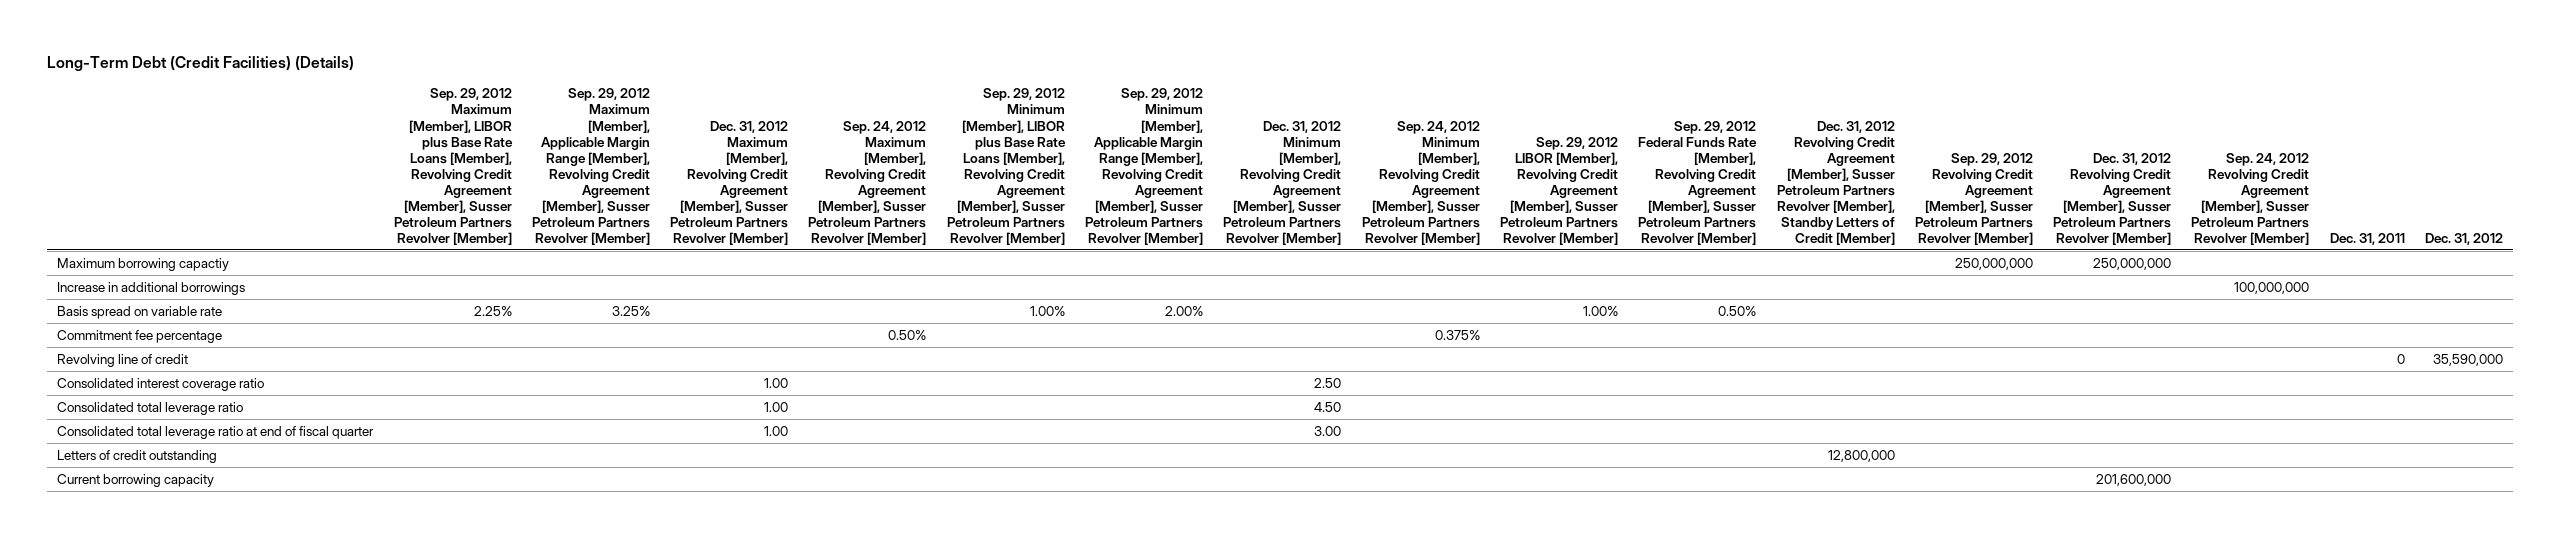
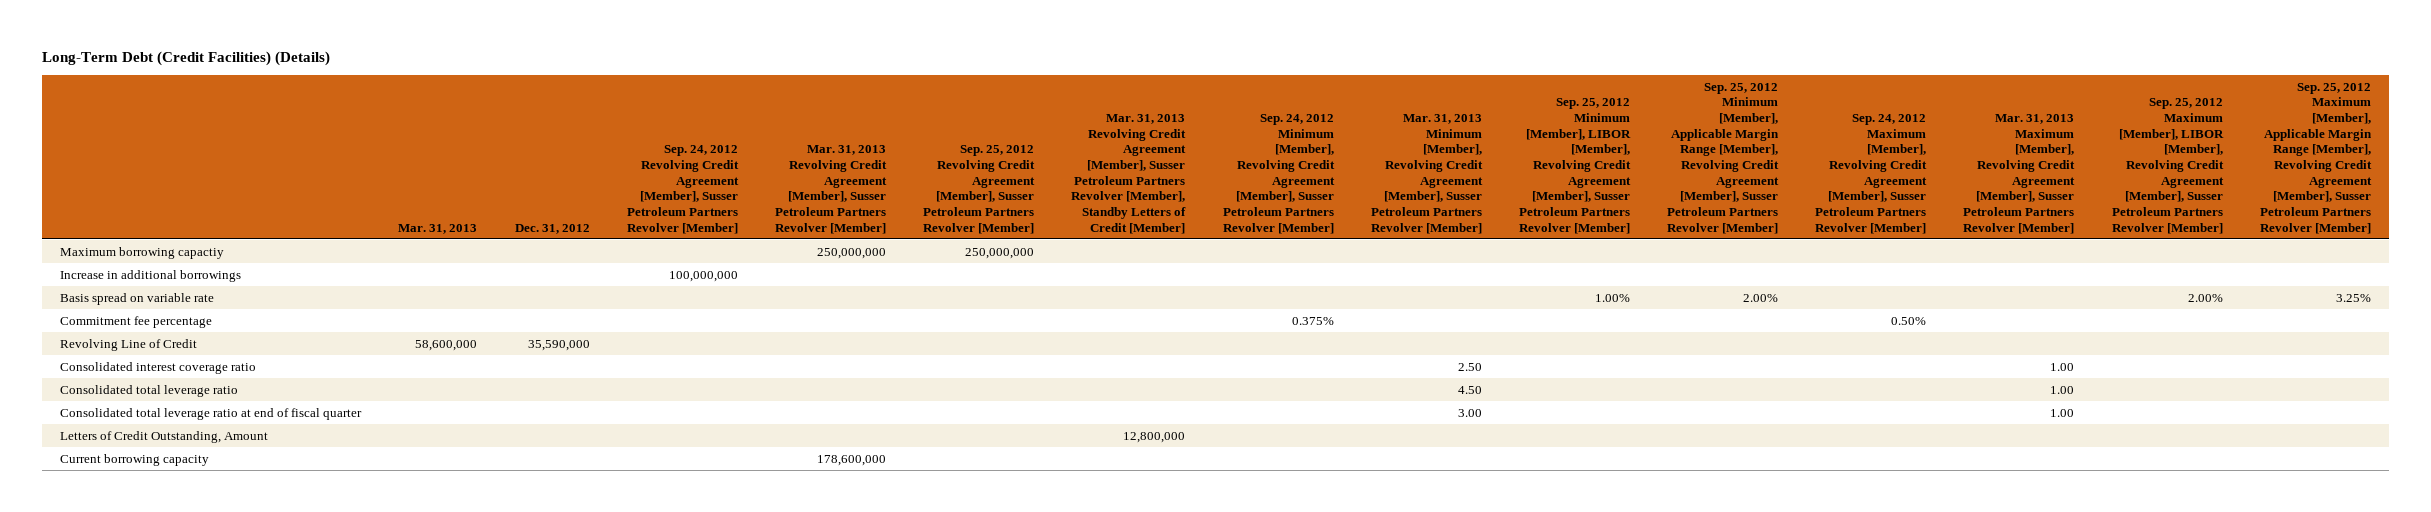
[393,88,513,245] Sep. 29, 2012 Maximum [Member], LIBOR plus Base Rate Loans [Member], Revolving Credit Agreement [Member], Susser Petroleum Partners Revolver [Member] -> none
[531,88,650,245] Sep. 29, 2012 Maximum [Member], Applicable Margin Range [Member], Revolving Credit Agreement [Member], Susser Petroleum Partners Revolver [Member] -> none
[670,120,789,245] Dec. 31, 2012 Maximum [Member], Revolving Credit Agreement [Member], Susser Petroleum Partners Revolver [Member] -> none
[946,88,1066,245] Sep. 29, 2012 Minimum [Member], LIBOR plus Base Rate Loans [Member], Revolving Credit Agreement [Member], Susser Petroleum Partners Revolver [Member] -> none
[1085,88,1204,245] Sep. 29, 2012 Minimum [Member], Applicable Margin Range [Member], Revolving Credit Agreement [Member], Susser Petroleum Partners Revolver [Member] -> none
[1223,120,1342,245] Dec. 31, 2012 Minimum [Member], Revolving Credit Agreement [Member], Susser Petroleum Partners Revolver [Member] -> none
[1499,136,1618,245] Sep. 29, 2012 LIBOR [Member], Revolving Credit Agreement [Member], Susser Petroleum Partners Revolver [Member] -> none
[1638,120,1758,245] Sep. 29, 2012 Federal Funds Rate [Member], Revolving Credit Agreement [Member], Susser Petroleum Partners Revolver [Member] -> none
[1776,120,1895,245] Dec. 31, 2012 Revolving Credit Agreement [Member], Susser Petroleum Partners Revolver [Member], Standby Letters of Credit [Member] -> none
[1914,152,2033,245] Sep. 29, 2012 Revolving Credit Agreement [Member], Susser Petroleum Partners Revolver [Member] -> none
[2053,152,2172,245] Dec. 31, 2012 Revolving Credit Agreement [Member], Susser Petroleum Partners Revolver [Member] -> none
[2329,232,2405,245] Dec. 31, 2011 -> none
none -> [398,223,478,234] Mar. 31, 2013
none -> [774,145,887,234] Mar. 31, 2013 Revolving Credit Agreement [Member], Susser Petroleum Partners Revolver [Member]
none -> [923,145,1036,234] Sep. 25, 2012 Revolving Credit Agreement [Member], Susser Petroleum Partners Revolver [Member]
none -> [1071,114,1187,234] Mar. 31, 2013 Revolving Credit Agreement [Member], Susser Petroleum Partners Revolver [Member], Standby Letters of Credit [Member]
none -> [1370,114,1483,234] Mar. 31, 2013 Minimum [Member], Revolving Credit Agreement [Member], Susser Petroleum Partners Revolver [Member]
none -> [1518,98,1631,234] Sep. 25, 2012 Minimum [Member], LIBOR [Member], Revolving Credit Agreement [Member], Susser Petroleum Partners Revolver [Member]
none -> [1667,82,1780,234] Sep. 25, 2012 Minimum [Member], Applicable Margin Range [Member], Revolving Credit Agreement [Member], Susser Petroleum Partners Revolver [Member]
none -> [1963,114,2076,234] Mar. 31, 2013 Maximum [Member], Revolving Credit Agreement [Member], Susser Petroleum Partners Revolver [Member]
none -> [2111,98,2224,234] Sep. 25, 2012 Maximum [Member], LIBOR [Member], Revolving Credit Agreement [Member], Susser Petroleum Partners Revolver [Member]
none -> [2259,82,2372,234] Sep. 25, 2012 Maximum [Member], Applicable Margin Range [Member], Revolving Credit Agreement [Member], Susser Petroleum Partners Revolver [Member]
[57,353,189,367] Revolving line of credit -> [60,338,198,351] Revolving Line of Credit
[57,449,218,463] Letters of credit outstanding -> [60,430,269,443] Letters of Credit Outstanding, Amount

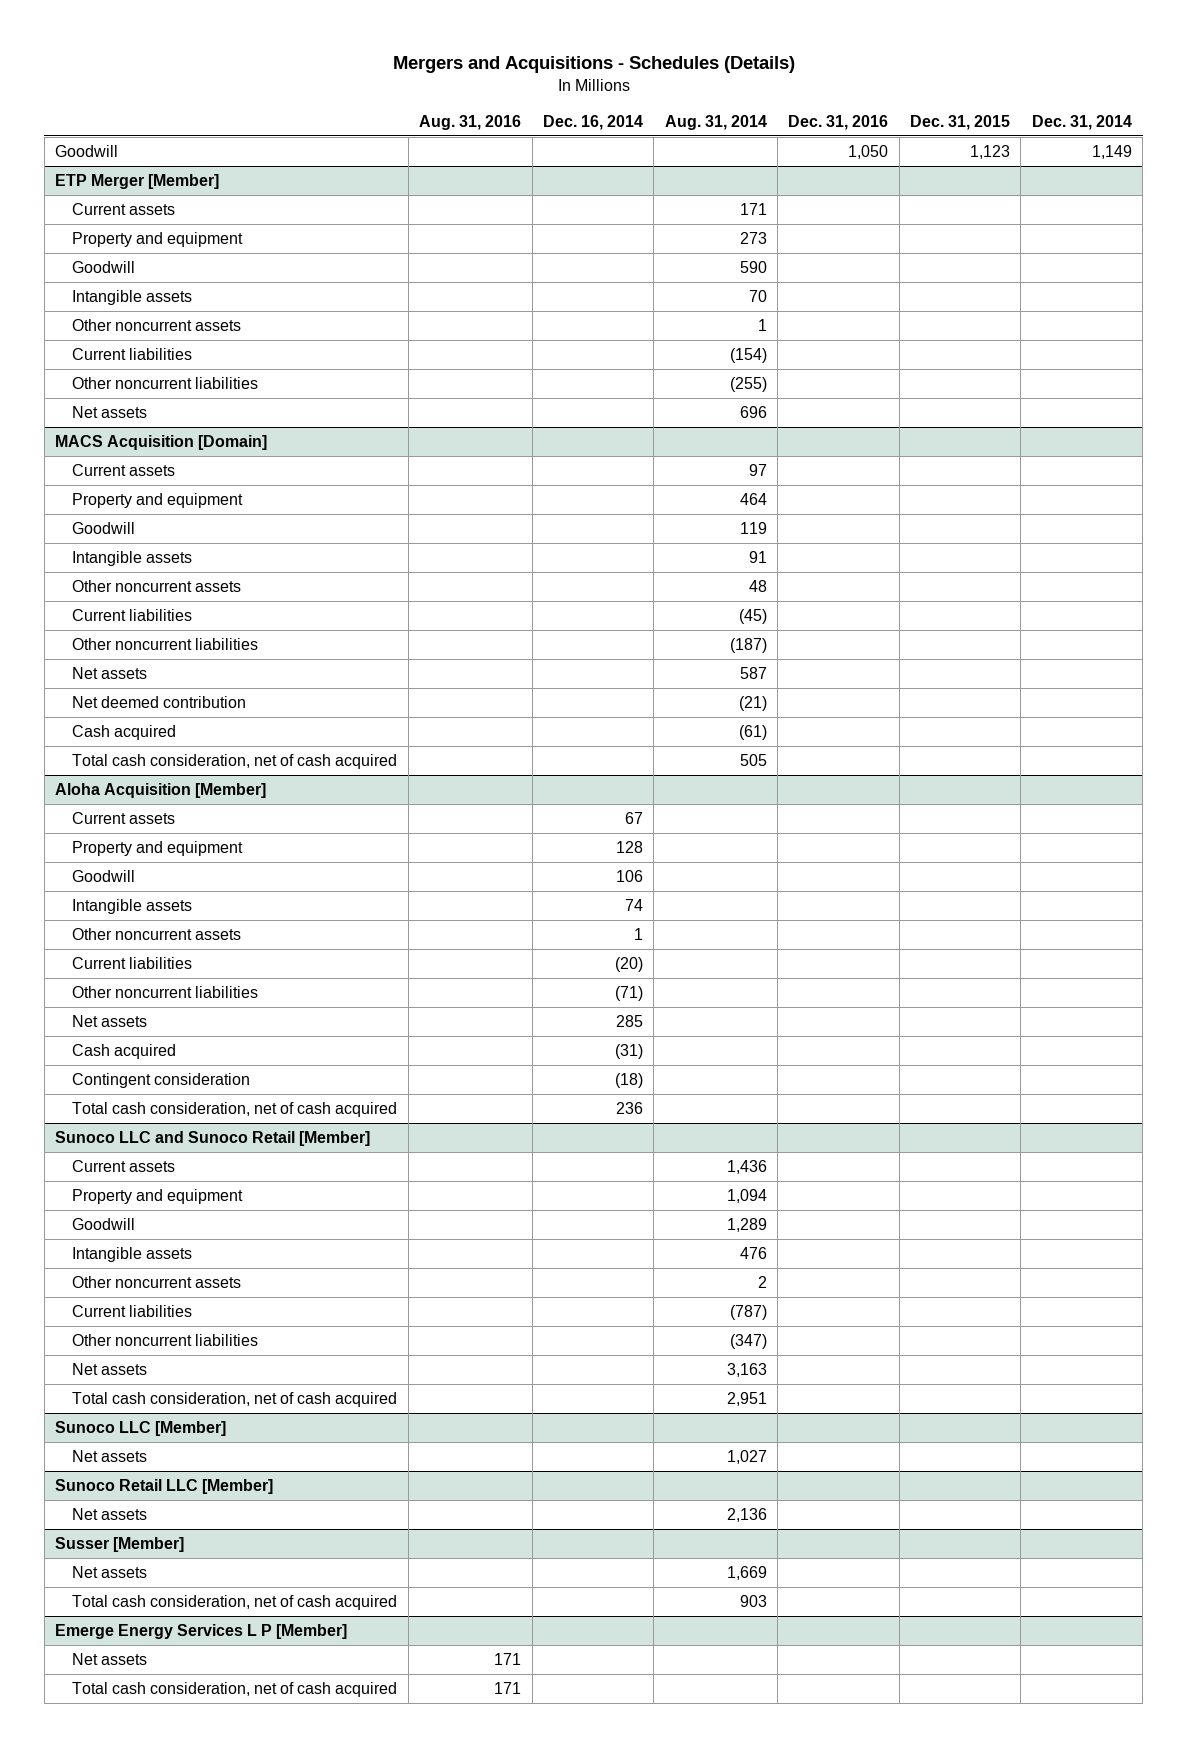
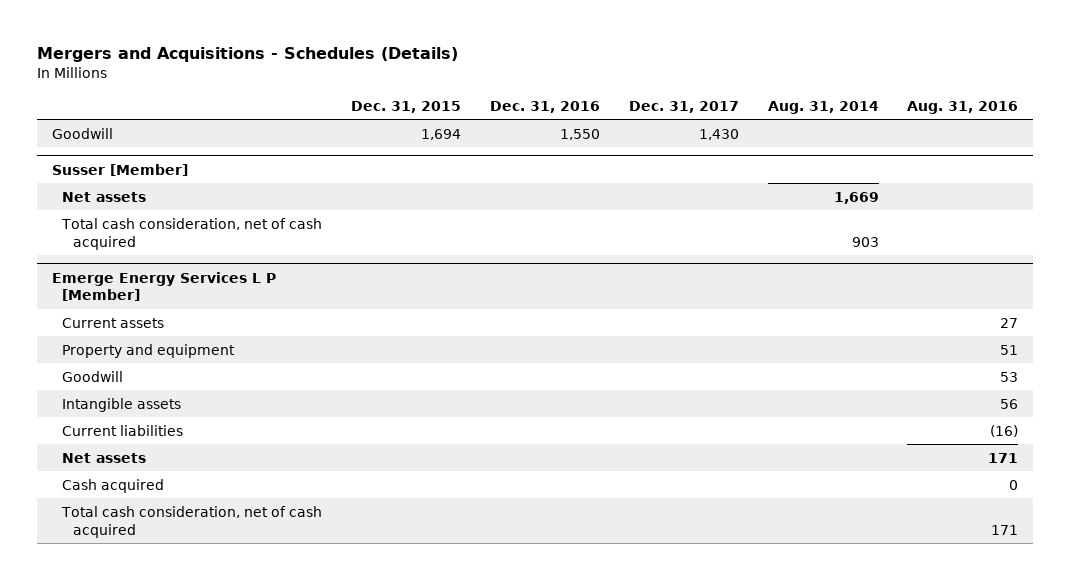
[542,114,643,130] Dec. 16, 2014 -> none
[1031,114,1132,130] Dec. 31, 2014 -> none
none -> [628,100,739,113] Dec. 31, 2017
[55,174,220,190] ETP Merger [Member] -> none
[72,203,176,216] Current assets -> none
[72,232,244,248] Property and equipment -> none
[72,261,136,274] Goodwill -> none
[72,290,193,306] Intangible assets -> none
[72,319,242,332] Other noncurrent assets -> none
[72,348,193,361] Current liabilities -> none
[72,377,259,390] Other noncurrent liabilities -> none
[72,406,148,419] Net assets -> none
[55,435,268,451] MACS Acquisition [Domain] -> none
[72,464,176,477] Current assets -> none
[72,493,244,509] Property and equipment -> none
[72,522,136,535] Goodwill -> none
[72,551,193,567] Intangible assets -> none
[72,580,242,593] Other noncurrent assets -> none
[72,609,193,622] Current liabilities -> none
[72,638,259,651] Other noncurrent liabilities -> none
[72,667,148,680] Net assets -> none
[72,696,247,709] Net deemed contribution -> none
[72,725,177,741] Cash acquired -> none
[72,754,398,770] Total cash consideration, net of cash acquired -> none
[55,783,267,799] Aloha Acquisition [Member] -> none
[72,812,176,825] Current assets -> none
[72,841,244,857] Property and equipment -> none
[72,870,136,883] Goodwill -> none
[72,899,193,915] Intangible assets -> none
[72,928,242,941] Other noncurrent assets -> none
[72,957,193,970] Current liabilities -> none
[72,986,259,999] Other noncurrent liabilities -> none
[72,1015,148,1028] Net assets -> none
[72,1044,177,1060] Cash acquired -> none
[72,1073,251,1089] Contingent consideration -> none
[72,1102,398,1118] Total cash consideration, net of cash acquired -> none
[55,1131,371,1147] Sunoco LLC and Sunoco Retail [Member] -> none
[72,1160,176,1173] Current assets -> none
[72,1189,244,1205] Property and equipment -> none
[72,1218,136,1231] Goodwill -> none
[72,1247,193,1263] Intangible assets -> none
[72,1276,242,1289] Other noncurrent assets -> none
[72,1305,193,1318] Current liabilities -> none
[72,1334,259,1347] Other noncurrent liabilities -> none
[72,1363,148,1376] Net assets -> none
[72,1392,398,1408] Total cash consideration, net of cash acquired -> none
[55,1421,227,1437] Sunoco LLC [Member] -> none
[72,1450,148,1463] Net assets -> none
[55,1479,274,1495] Sunoco Retail LLC [Member] -> none
[72,1508,148,1521] Net assets -> none
[848,145,889,160] 1,050 -> [559,128,600,140] 1,550
[970,145,1011,160] 1,123 -> [421,128,462,140] 1,694
none -> [62,317,165,328] Current assets
none -> [62,343,236,358] Property and equipment
none -> [62,370,124,382] Goodwill
none -> [62,397,182,412] Intangible assets
none -> [62,424,184,436] Current liabilities
none -> [62,478,165,493] Cash acquired

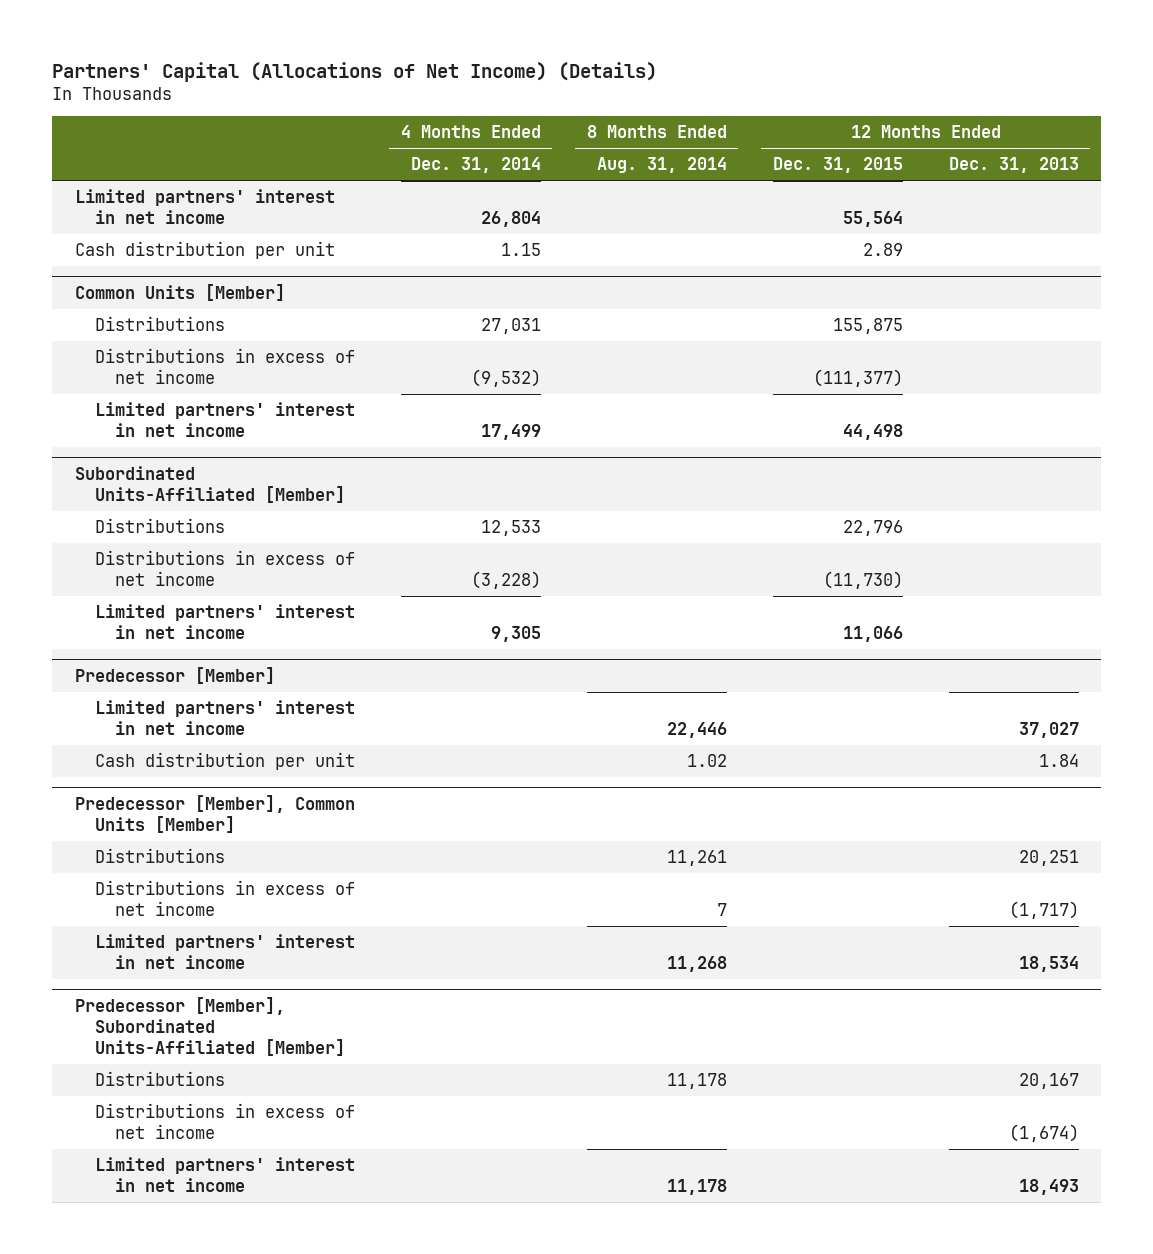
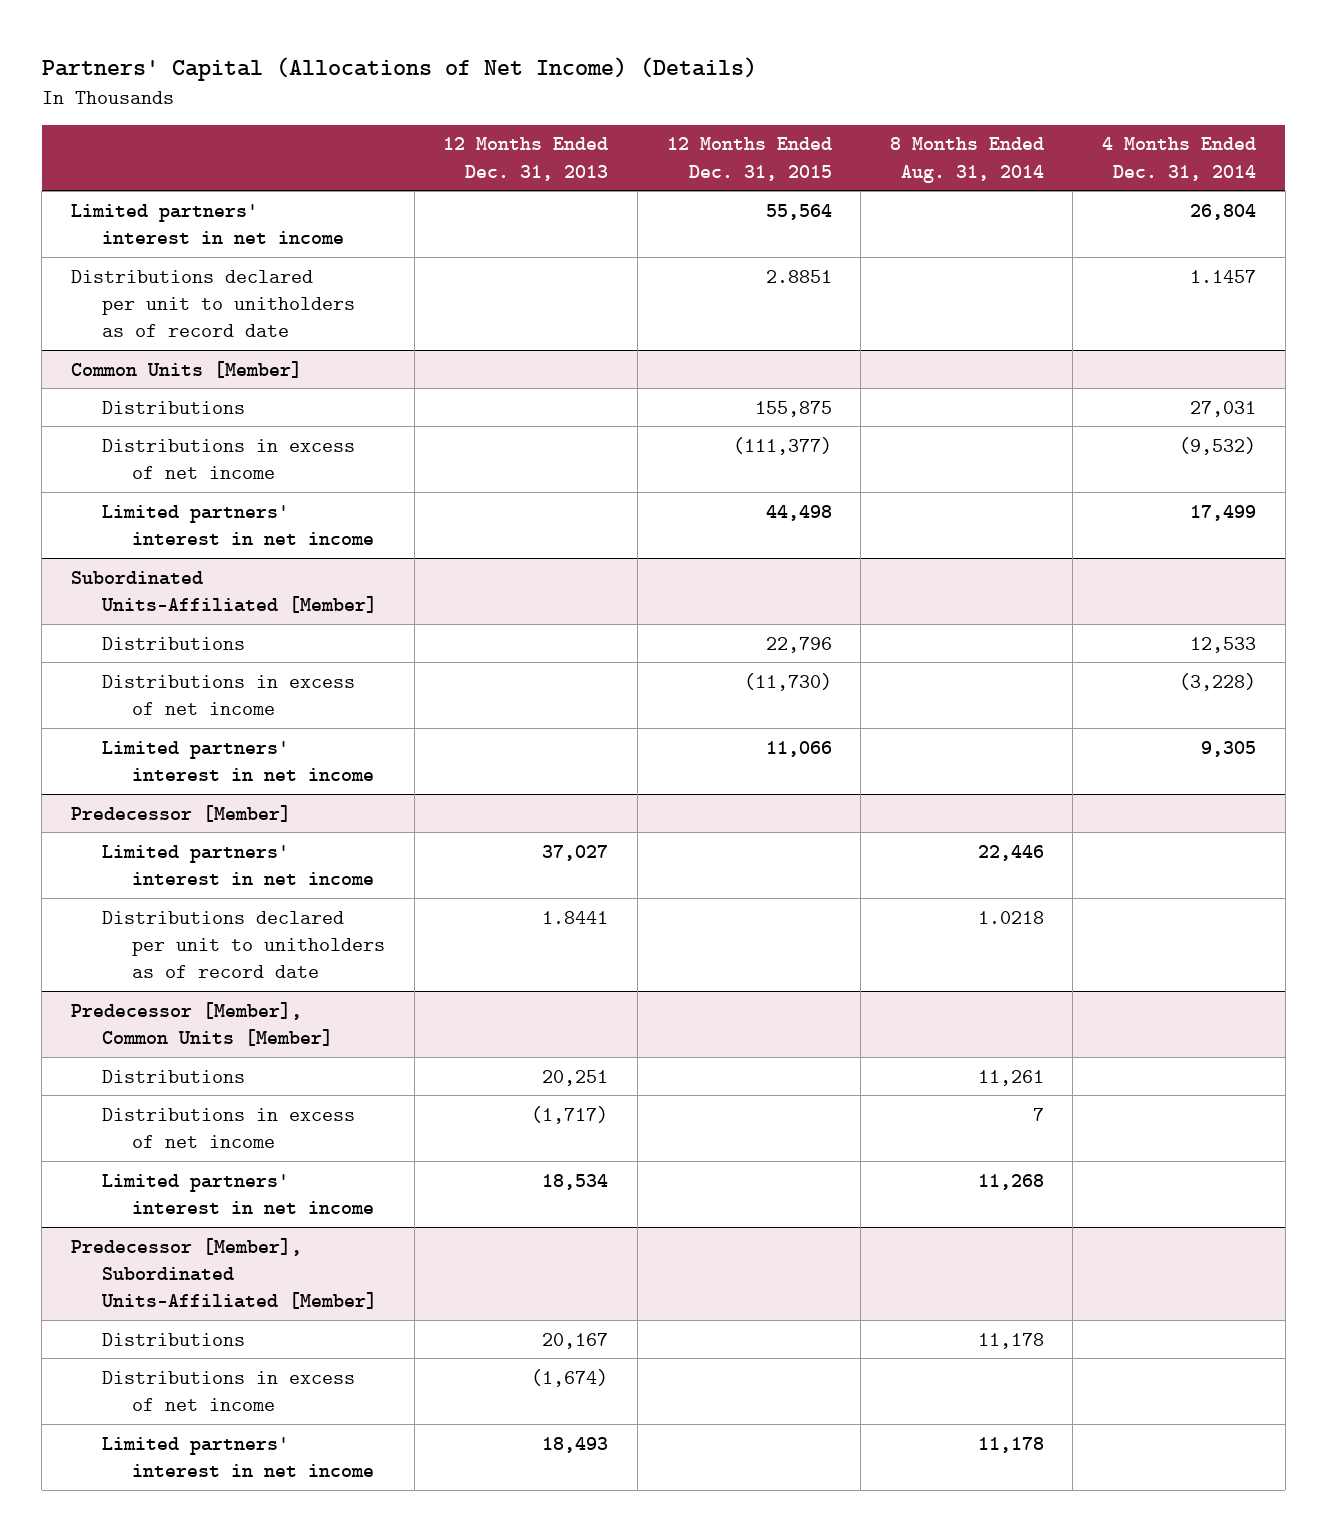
[74,241,335,260] Cash distribution per unit -> [71,269,355,338] Distributions declared per unit to unitholders as of record date
[500,243,541,257] 1.15 -> [1190,269,1257,283] 1.1457
[862,243,903,257] 2.89 -> [765,269,832,283] 2.8851
[95,752,356,771] Cash distribution per unit -> [101,910,385,979] Distributions declared per unit to unitholders as of record date
[686,754,727,768] 1.02 -> [977,910,1044,924] 1.0218
[1038,754,1079,768] 1.84 -> [542,910,609,924] 1.8441

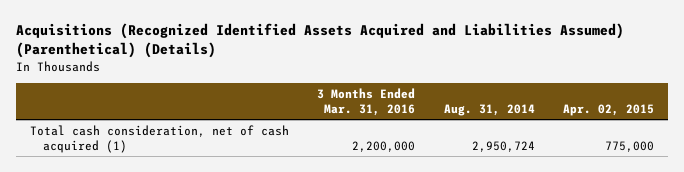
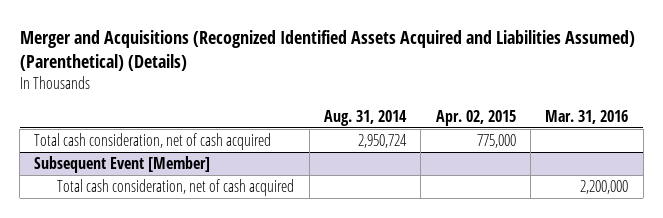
[16,23,625,59] Acquisitions (Recognized Identified Assets Acquired and Liabilities Assumed) (Parenthetical) (Details) -> [19,29,635,71] Merger and Acquisitions (Recognized Identified Assets Acquired and Liabilities Assumed) (Parenthetical) (Details)
[317,88,416,116] 3 Months Ended Mar. 31, 2016 -> none
none -> [545,109,629,124] Mar. 31, 2016
[30,125,290,153] Total cash consideration, net of cash acquired (1) -> [34,133,272,151] Total cash consideration, net of cash acquired
none -> [34,156,211,174] Subsequent Event [Member]
none -> [57,179,295,197] Total cash consideration, net of cash acquired

